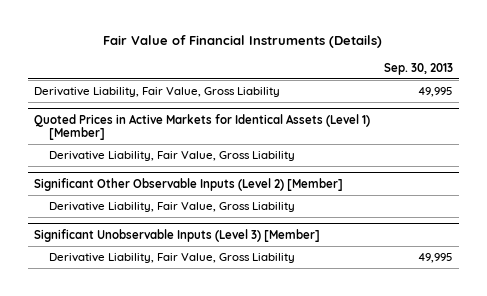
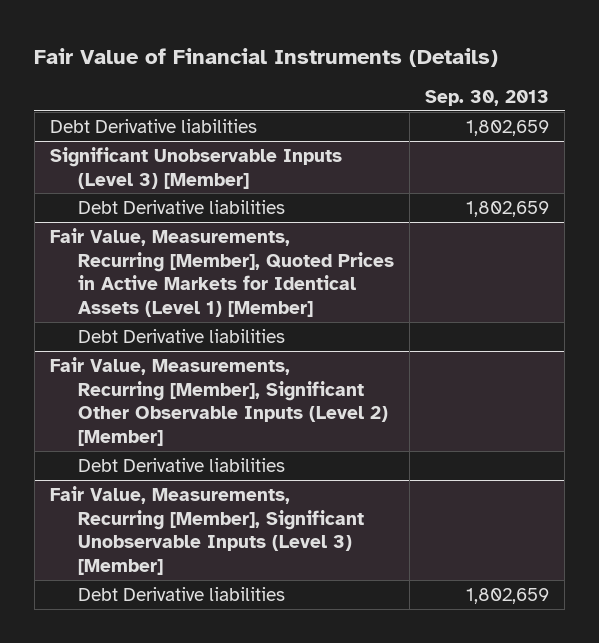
[34,87,281,98] Derivative Liability, Fair Value, Gross Liability -> none
[34,113,371,141] Quoted Prices in Active Markets for Identical Assets (Level 1) [Member] -> none
[49,151,296,162] Derivative Liability, Fair Value, Gross Liability -> none
[34,177,344,191] Significant Other Observable Inputs (Level 2) [Member] -> none
[49,202,296,213] Derivative Liability, Fair Value, Gross Liability -> none
none -> [49,118,257,133] Debt Derivative liabilities
[49,253,296,264] Derivative Liability, Fair Value, Gross Liability -> none
none -> [77,199,285,214] Debt Derivative liabilities
none -> [49,227,394,318] Fair Value, Measurements, Recurring [Member], Quoted Prices in Active Markets for Identical Assets (Level 1) [Member]
none -> [77,328,285,343] Debt Derivative liabilities
none -> [49,356,388,447] Fair Value, Measurements, Recurring [Member], Significant Other Observable Inputs (Level 2) [Member]
none -> [77,457,285,472] Debt Derivative liabilities
none -> [49,485,364,576] Fair Value, Measurements, Recurring [Member], Significant Unobservable Inputs (Level 3) [Member]
none -> [77,586,285,601] Debt Derivative liabilities

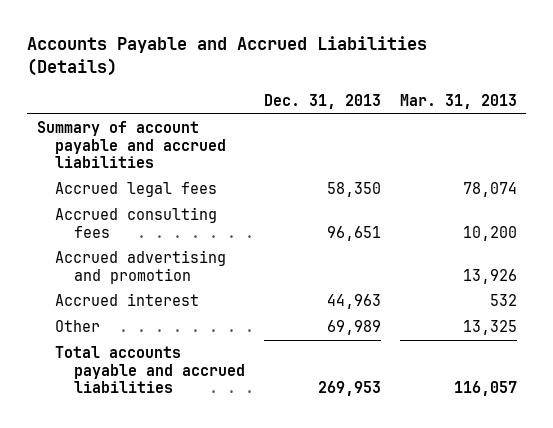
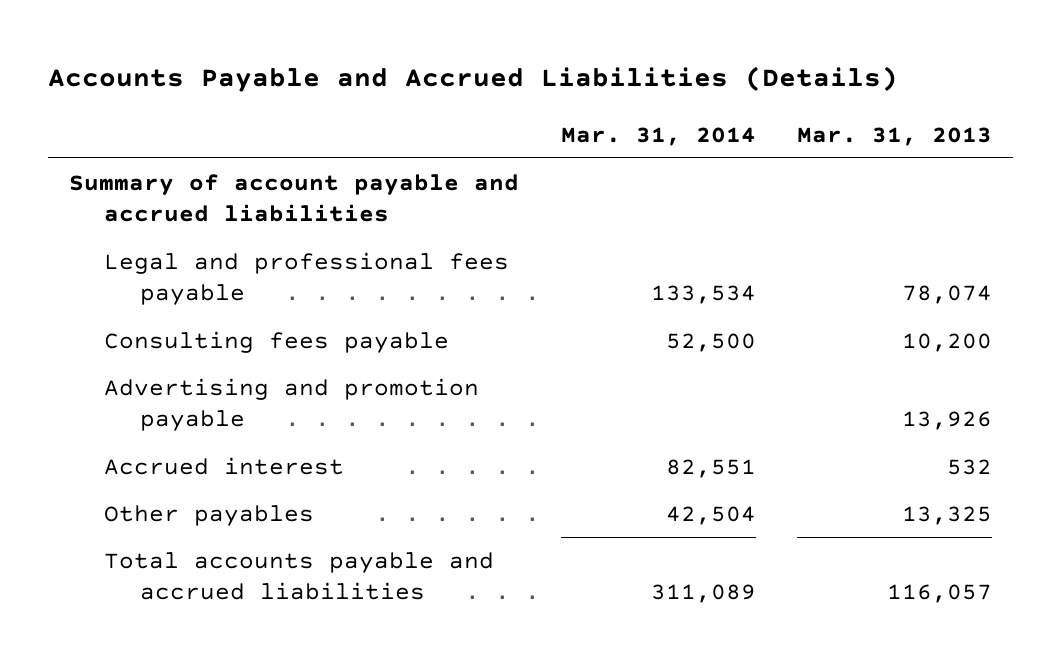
[263,93,381,109] Dec. 31, 2013 -> none
none -> [560,126,756,146] Mar. 31, 2014
[55,182,218,198] Accrued legal fees -> [104,251,510,306] Legal and professional fees payable
[55,207,218,238] Accrued consulting fees -> [104,330,450,353] Consulting fees payable
[55,250,227,284] Accrued advertising and promotion -> [104,377,480,432] Advertising and promotion payable
[55,320,101,333] Other -> [104,504,315,526] Other payables

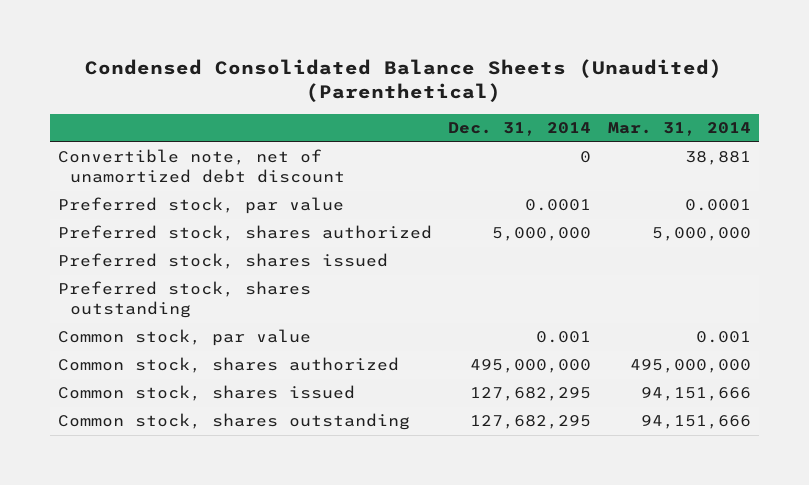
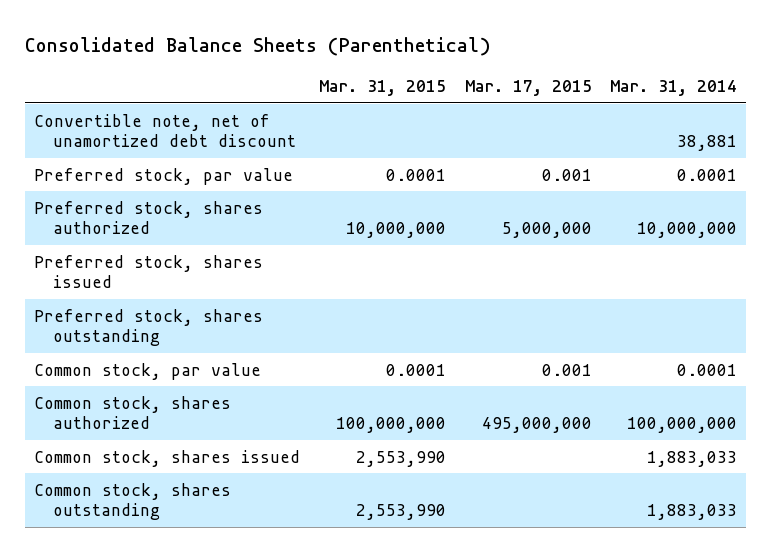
[85,59,723,103] Condensed Consolidated Balance Sheets (Unaudited) (Parenthetical) -> [25,37,492,57] Consolidated Balance Sheets (Parenthetical)
[448,122,592,137] Dec. 31, 2014 -> none
none -> [318,80,446,97] Mar. 31, 2015
none -> [464,80,592,97] Mar. 17, 2015
[651,227,751,242] 5,000,000 -> [637,222,738,239] 10,000,000
[695,331,751,344] 0.001 -> [677,363,738,376] 0.0001
[629,359,751,374] 495,000,000 -> [627,417,738,434] 100,000,000
[640,387,751,402] 94,151,666 -> [647,450,738,467] 1,883,033
[640,415,751,430] 94,151,666 -> [647,504,738,521] 1,883,033

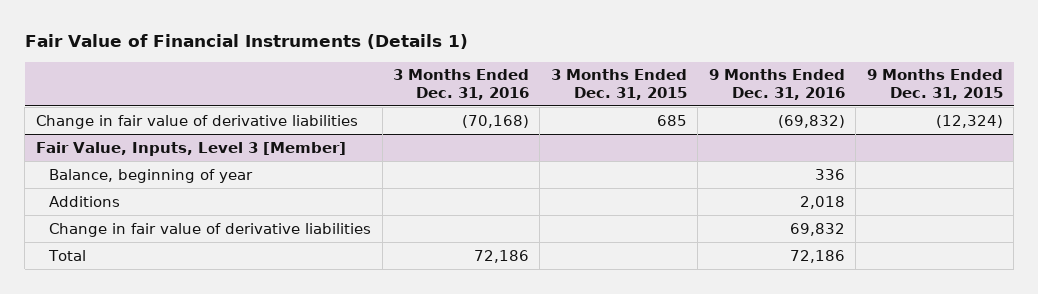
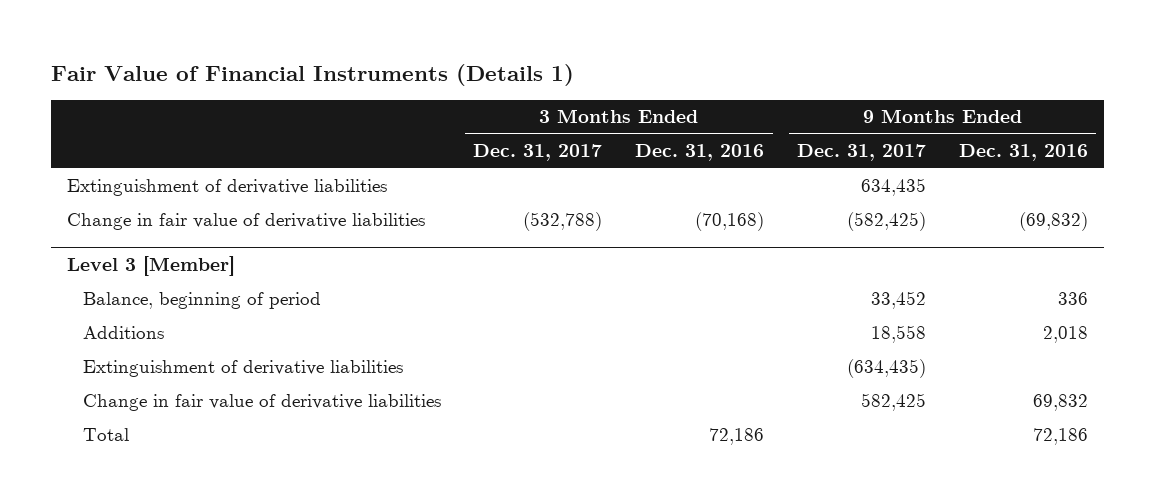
[550,69,687,100] 3 Months Ended Dec. 31, 2015 -> none
[866,69,1003,100] 9 Months Ended Dec. 31, 2015 -> none
none -> [473,144,603,162] Dec. 31, 2017
none -> [797,144,927,162] Dec. 31, 2017
none -> [67,178,388,196] Extinguishment of derivative liabilities
[35,141,346,156] Fair Value, Inputs, Level 3 [Member] -> [67,255,236,276] Level 3 [Member]
[49,168,254,183] Balance, beginning of year -> [82,291,321,309] Balance, beginning of period
none -> [82,359,403,377] Extinguishment of derivative liabilities

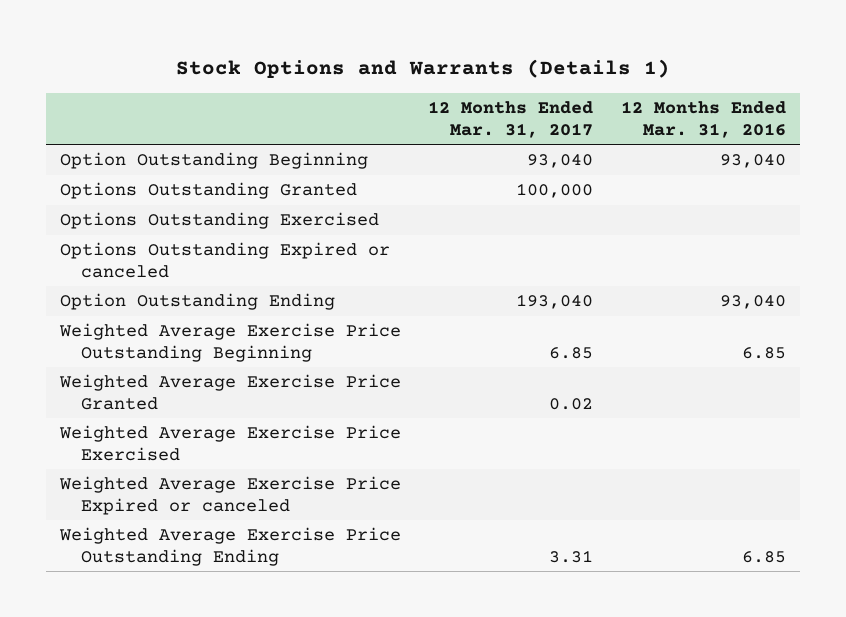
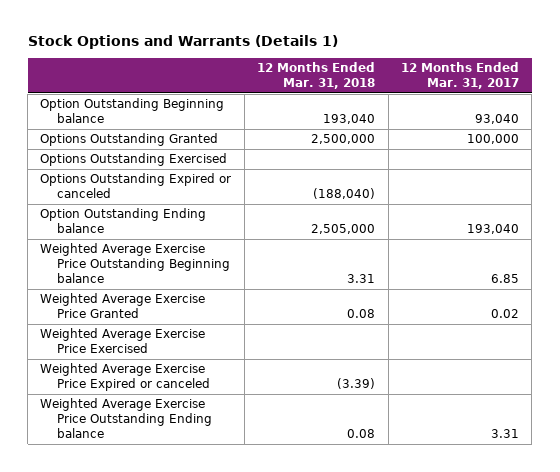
[621,101,787,138] 12 Months Ended Mar. 31, 2016 -> none
none -> [257,62,376,90] 12 Months Ended Mar. 31, 2018
[59,152,368,170] Option Outstanding Beginning -> [40,98,225,124] Option Outstanding Beginning balance
[59,293,335,311] Option Outstanding Ending -> [40,208,207,234] Option Outstanding Ending balance
[58,323,401,362] Weighted Average Exercise Price Outstanding Beginning -> [40,243,230,284] Weighted Average Exercise Price Outstanding Beginning balance
[58,527,401,566] Weighted Average Exercise Price Outstanding Ending -> [40,398,212,439] Weighted Average Exercise Price Outstanding Ending balance

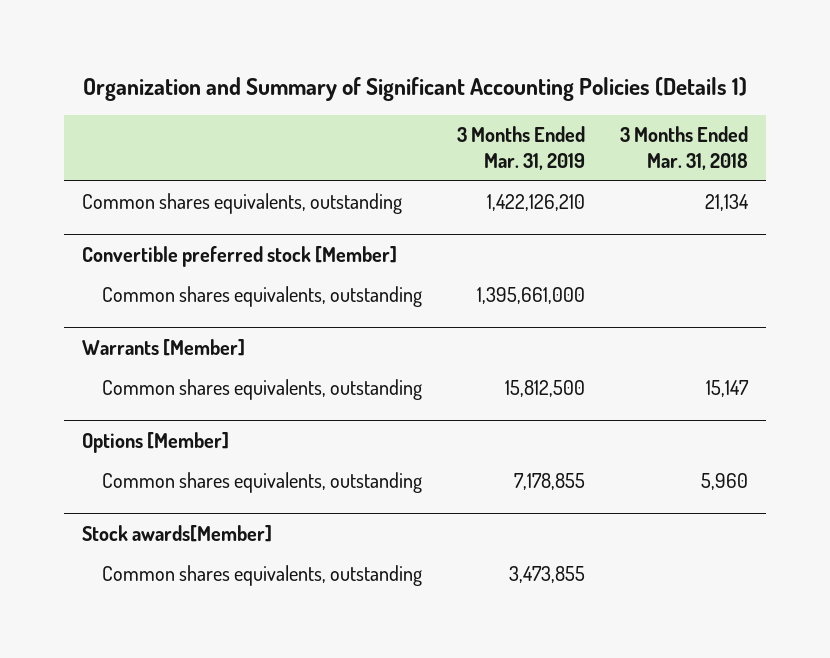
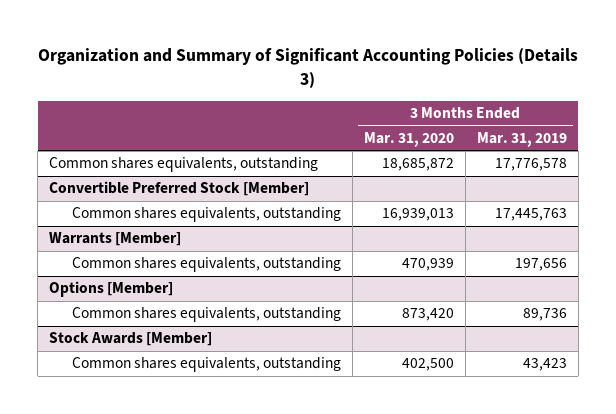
[82,77,747,102] Organization and Summary of Significant Accounting Policies (Details 1) -> [38,48,579,89] Organization and Summary of Significant Accounting Policies (Details 3)
[620,126,749,171] 3 Months Ended Mar. 31, 2018 -> none
none -> [363,131,454,147] Mar. 31, 2020
[486,194,585,212] 1,422,126,210 -> [494,158,567,172] 17,776,578
[81,246,397,268] Convertible preferred stock [Member] -> [49,181,310,197] Convertible Preferred Stock [Member]
[476,287,585,305] 1,395,661,000 -> [494,208,567,222] 17,445,763
[504,380,585,398] 15,812,500 -> [514,258,567,272] 197,656
[513,473,585,491] 7,178,855 -> [522,308,567,322] 89,736
[81,525,272,543] Stock awards[Member] -> [49,332,213,347] Stock Awards [Member]
[508,566,585,584] 3,473,855 -> [522,358,567,372] 43,423

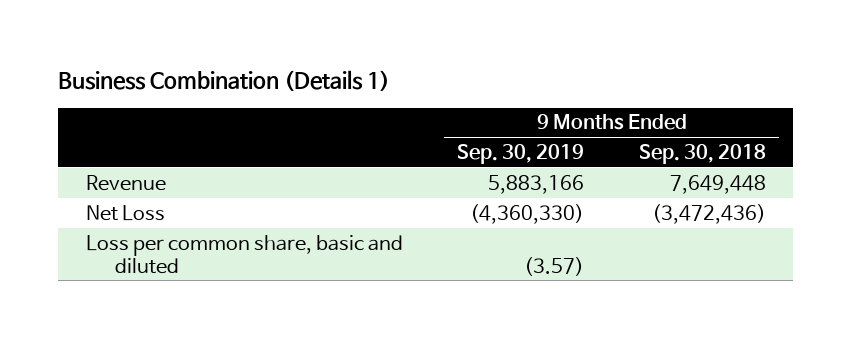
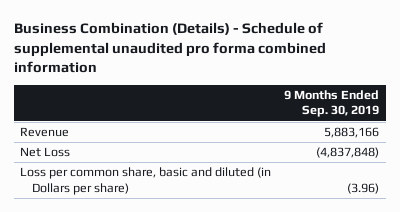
[58,70,391,92] Business Combination (Details 1) -> [13,22,326,74] Business Combination (Details) - Schedule of supplemental unaudited pro forma combined information
[638,144,766,165] Sep. 30, 2018 -> none
[470,203,585,224] (4,360,330) -> [316,147,380,159] (4,837,848)
[85,234,403,274] Loss per common share, basic and diluted -> [20,167,272,195] Loss per common share, basic and diluted (in Dollars per share)
[524,256,585,276] (3.57) -> [347,182,380,194] (3.96)

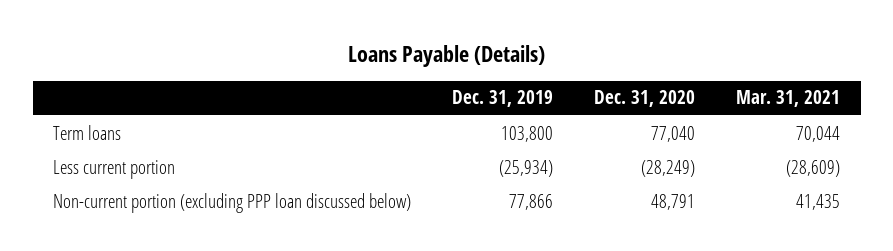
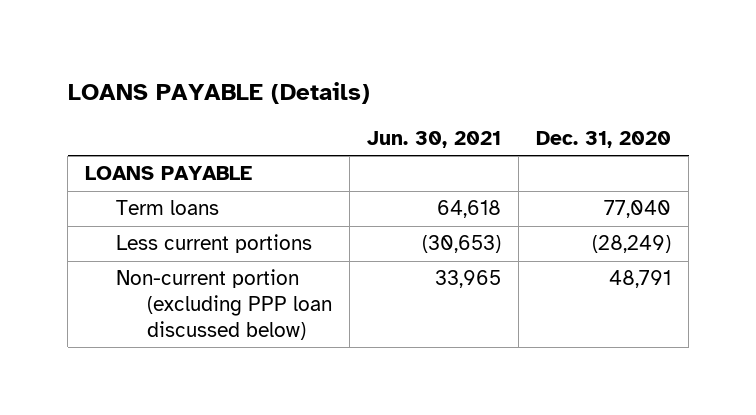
[347,44,545,67] Loans Payable (Details) -> [67,81,370,104] LOANS PAYABLE (Details)
[452,90,554,108] Dec. 31, 2019 -> none
[736,90,841,108] Mar. 31, 2021 -> none
none -> [367,131,502,149] Jun. 30, 2021
none -> [85,166,253,181] LOANS PAYABLE
[53,159,176,179] Less current portion -> [116,234,313,254] Less current portions

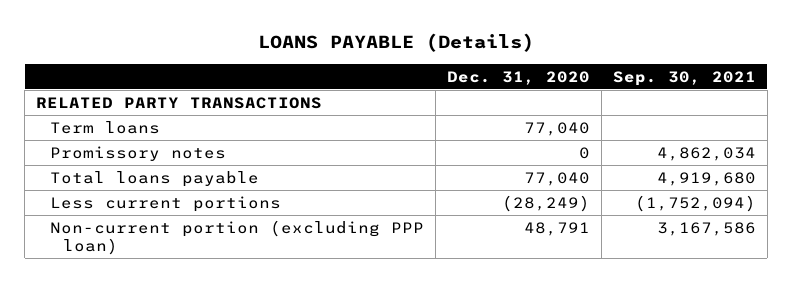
[367,131,502,149] Jun. 30, 2021 -> none
none -> [612,70,756,86] Sep. 30, 2021
[85,166,253,181] LOANS PAYABLE -> [36,96,323,109] RELATED PARTY TRANSACTIONS
none -> [49,145,226,161] Promissory notes
none -> [49,170,259,187] Total loans payable
[116,269,332,340] Non-current portion (excluding PPP loan discussed below) -> [49,219,424,255] Non-current portion (excluding PPP loan)

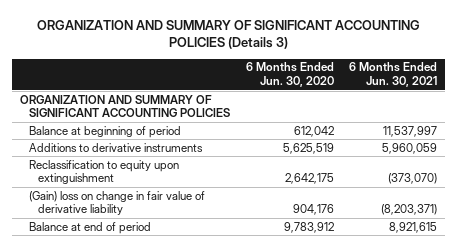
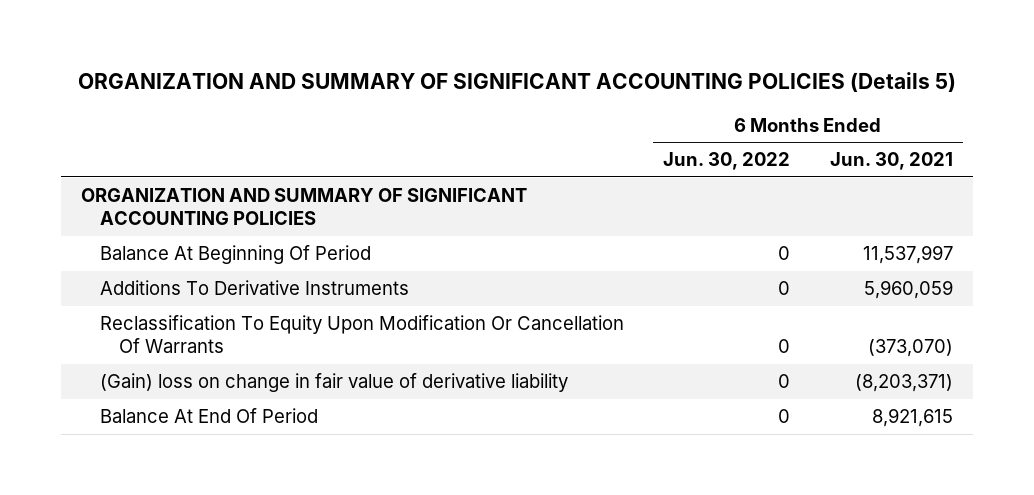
[36,19,420,50] ORGANIZATION AND SUMMARY OF SIGNIFICANT ACCOUNTING POLICIES (Details 3) -> [77,72,956,93] ORGANIZATION AND SUMMARY OF SIGNIFICANT ACCOUNTING POLICIES (Details 5)
[245,62,334,88] 6 Months Ended Jun. 30, 2020 -> none
none -> [663,152,791,171] Jun. 30, 2022
[29,125,182,138] Balance at beginning of period -> [99,245,371,265] Balance At Beginning Of Period
[29,142,204,152] Additions to derivative instruments -> [99,280,409,296] Additions To Derivative Instruments
[29,159,180,185] Reclassification to equity upon extinguishment -> [99,315,624,354] Reclassification To Equity Upon Modification Or Cancellation Of Warrants
[29,221,152,234] Balance at end of period -> [99,408,318,424] Balance At End Of Period

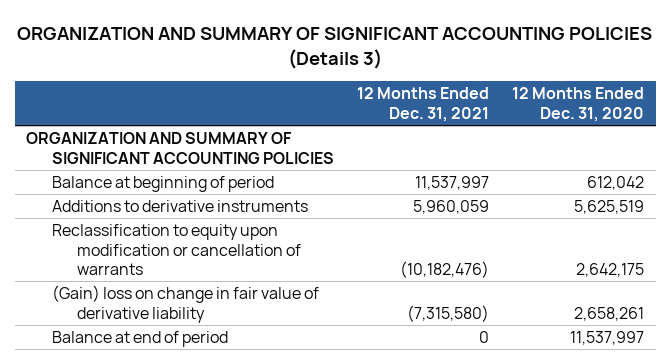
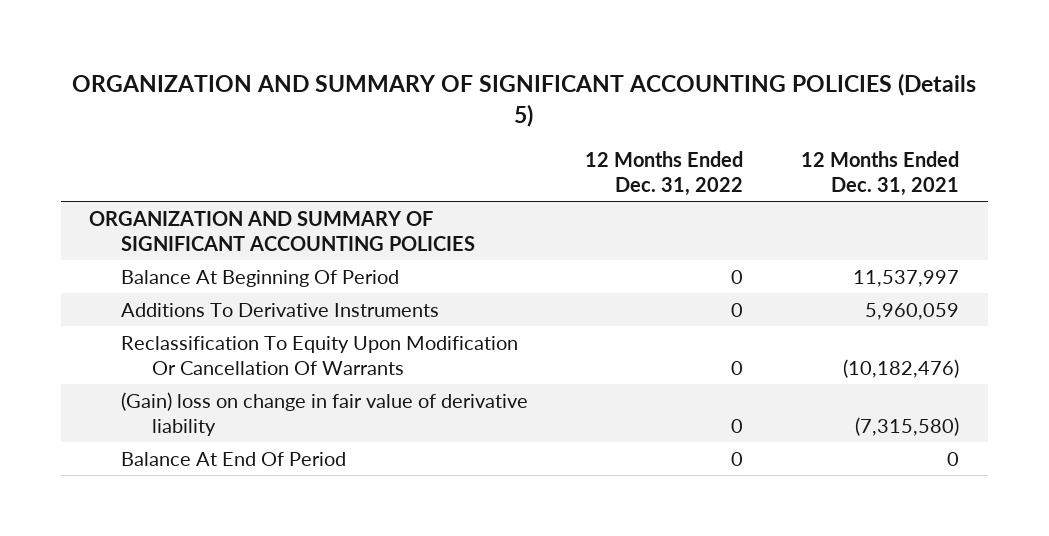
[17,26,653,70] ORGANIZATION AND SUMMARY OF SIGNIFICANT ACCOUNTING POLICIES (Details 3) -> [72,72,977,128] ORGANIZATION AND SUMMARY OF SIGNIFICANT ACCOUNTING POLICIES (Details 5)
[512,87,645,122] 12 Months Ended Dec. 31, 2020 -> none
none -> [585,151,744,196] 12 Months Ended Dec. 31, 2022
[51,176,274,193] Balance at beginning of period -> [120,269,399,287] Balance At Beginning Of Period
[51,200,308,213] Additions to derivative instruments -> [120,302,439,317] Additions To Derivative Instruments
[51,224,301,276] Reclassification to equity upon modification or cancellation of warrants -> [120,335,518,375] Reclassification To Equity Upon Modification Or Cancellation Of Warrants
[51,331,228,348] Balance at end of period -> [120,451,346,466] Balance At End Of Period

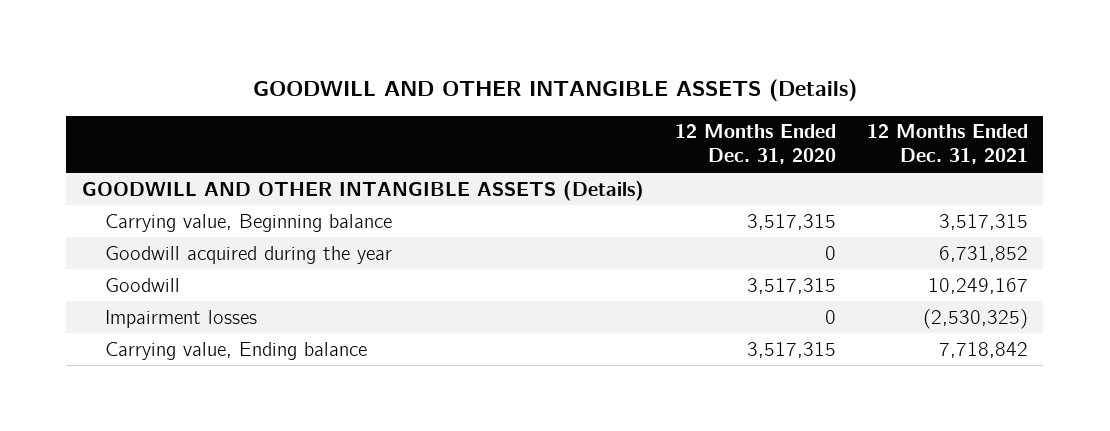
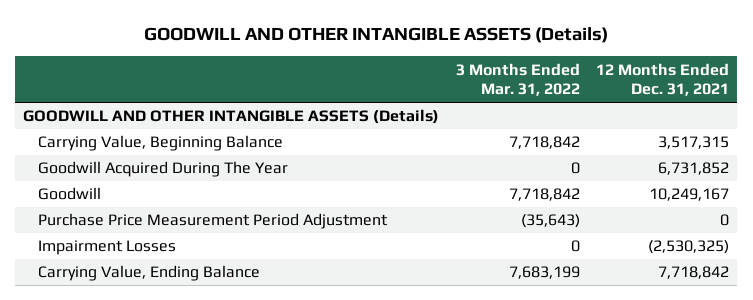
[674,124,836,165] 12 Months Ended Dec. 31, 2020 -> none
none -> [455,62,580,97] 3 Months Ended Mar. 31, 2022
[105,213,393,232] Carrying value, Beginning balance -> [38,135,284,152] Carrying Value, Beginning Balance
[105,245,393,264] Goodwill acquired during the year -> [38,161,289,178] Goodwill Acquired During The Year
none -> [38,213,389,230] Purchase Price Measurement Period Adjustment
[105,309,258,328] Impairment losses -> [38,240,177,256] Impairment Losses
[105,341,368,360] Carrying value, Ending balance -> [38,265,261,282] Carrying Value, Ending Balance

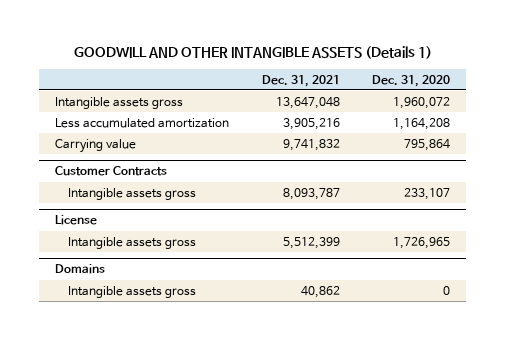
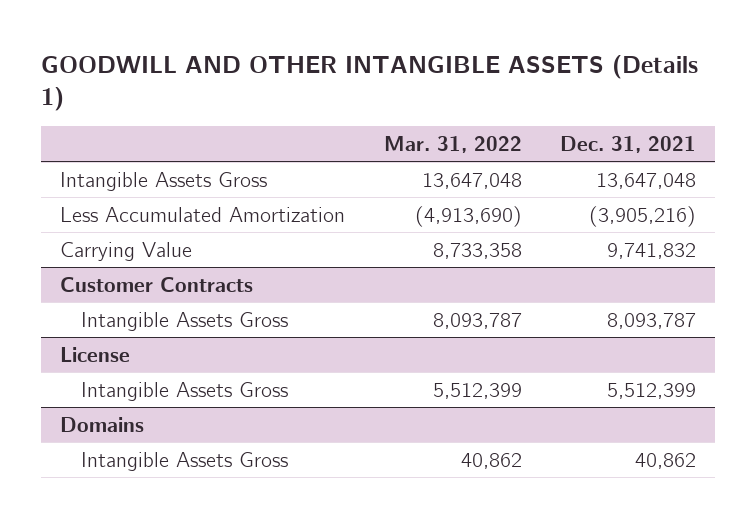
[371,74,450,87] Dec. 31, 2020 -> none
none -> [383,135,522,153] Mar. 31, 2022
[55,96,184,109] Intangible assets gross -> [60,171,268,191] Intangible Assets Gross
[55,117,230,128] Less accumulated amortization -> [60,206,346,222] Less Accumulated Amortization
[282,117,340,130] 3,905,216 -> [588,205,696,227] (3,905,216)
[55,138,137,153] Carrying value -> [60,241,193,261] Carrying Value
[67,187,196,200] Intangible assets gross -> [80,311,288,331] Intangible Assets Gross
[67,236,196,249] Intangible assets gross -> [80,381,288,401] Intangible Assets Gross
[67,285,196,298] Intangible assets gross -> [80,451,288,471] Intangible Assets Gross

